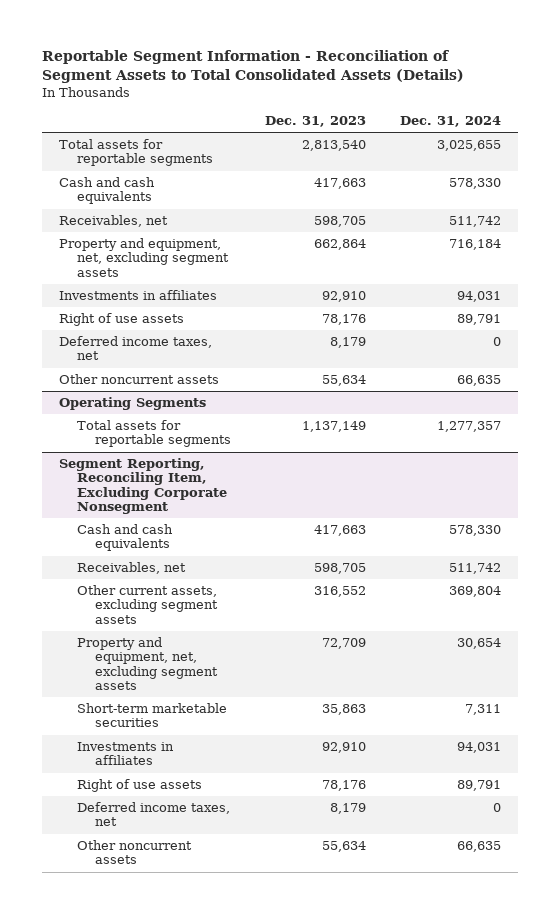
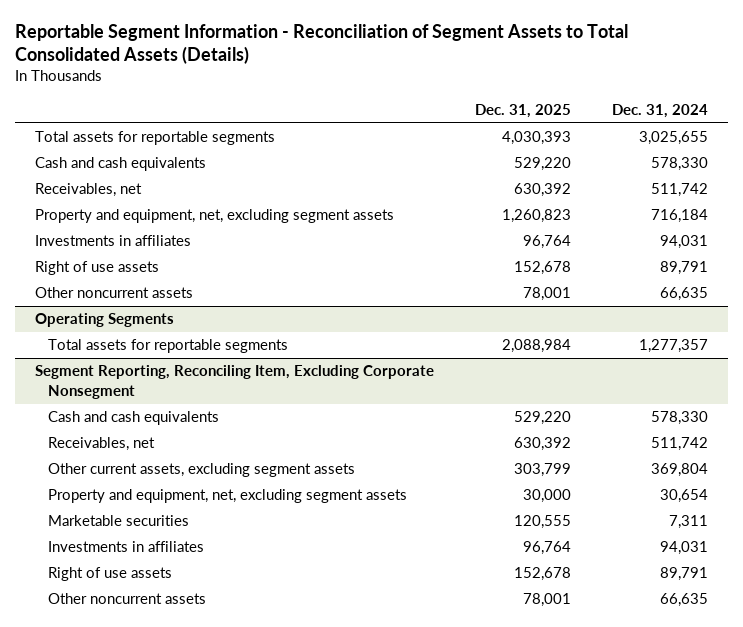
[264,116,366,128] Dec. 31, 2023 -> none
none -> [474,103,571,118] Dec. 31, 2025
[58,336,212,361] Deferred income taxes, net -> none
[76,703,227,728] Short-term marketable securities -> [48,515,190,527] Marketable securities
[76,802,230,827] Deferred income taxes, net -> none

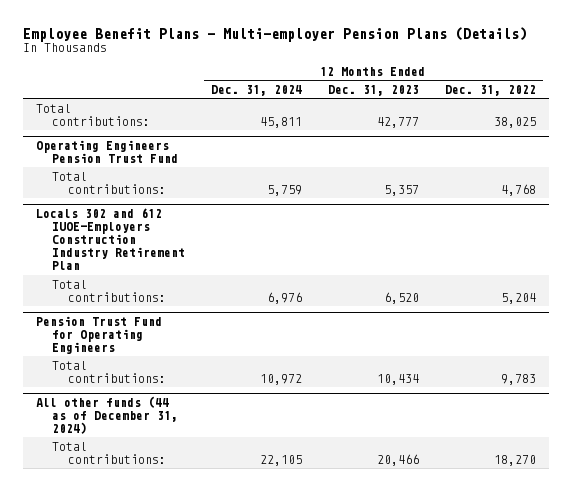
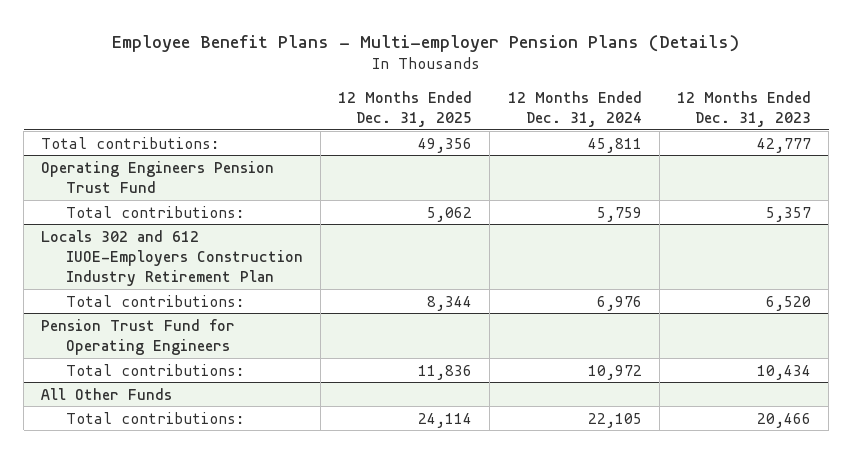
[445,85,537,97] Dec. 31, 2022 -> none
none -> [338,90,473,128] 12 Months Ended Dec. 31, 2025
[35,396,178,435] All other funds (44 as of December 31, 2024) -> [41,387,173,400] All Other Funds

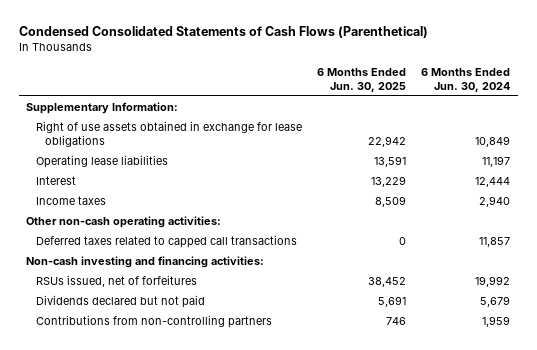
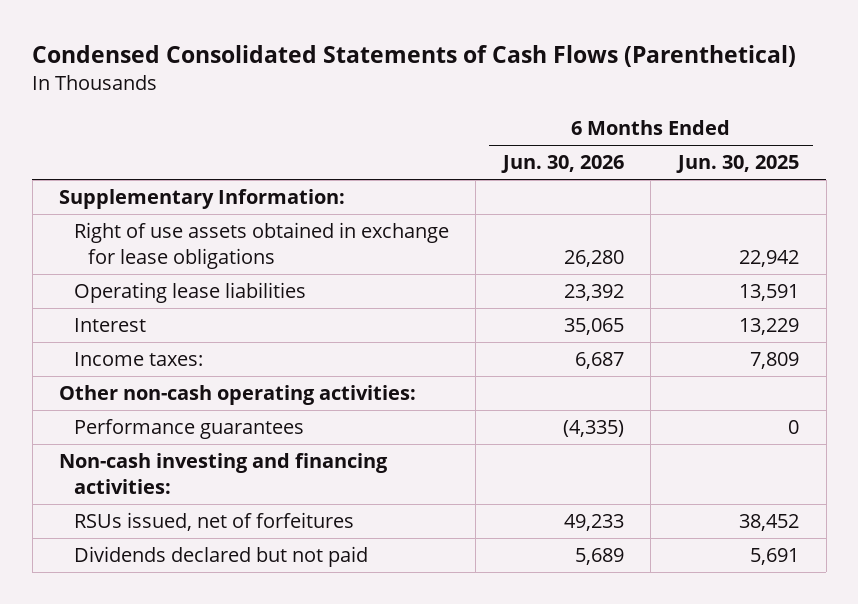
[421,67,511,92] 6 Months Ended Jun. 30, 2024 -> none
none -> [500,155,624,174] Jun. 30, 2026
[35,195,106,205] Income taxes -> [73,352,203,367] Income taxes:
[374,195,406,207] 8,509 -> [750,352,800,370] 7,809
[35,234,297,248] Deferred taxes related to capped call transactions -> none
none -> [73,419,304,440] Performance guarantees
[35,314,272,328] Contributions from non-controlling partners -> none

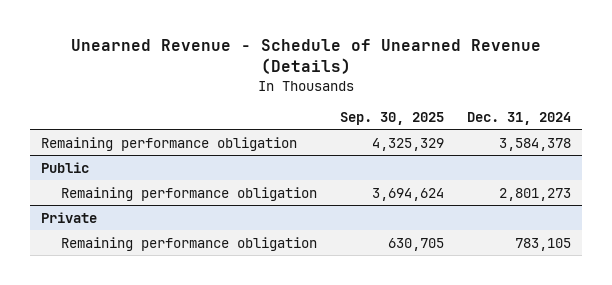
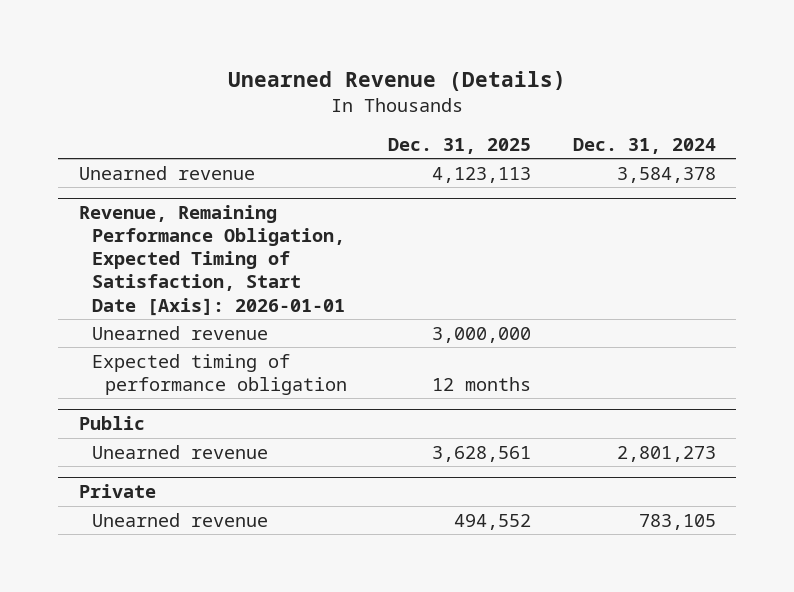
[71,39,542,75] Unearned Revenue - Schedule of Unearned Revenue (Details) -> [228,71,567,92] Unearned Revenue (Details)
[339,111,444,125] Sep. 30, 2025 -> none
none -> [388,138,532,155] Dec. 31, 2025
[41,136,298,151] Remaining performance obligation -> [78,165,255,180] Unearned revenue
none -> [78,205,346,316] Revenue, Remaining Performance Obligation, Expected Timing of Satisfaction, Start Date [Axis]: 2026-01-01
none -> [92,325,269,340] Unearned revenue
none -> [92,353,348,395] Expected timing of performance obligation
[60,186,317,201] Remaining performance obligation -> [92,444,269,459] Unearned revenue
[60,236,317,251] Remaining performance obligation -> [92,512,269,527] Unearned revenue

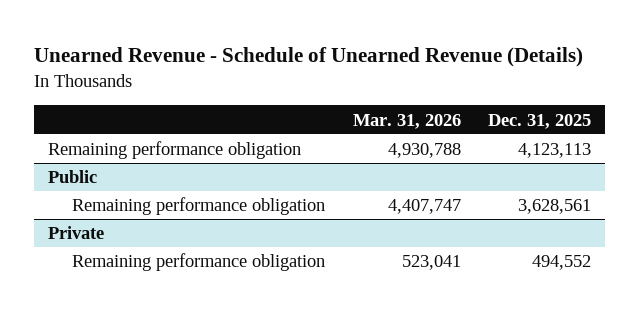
[228,71,567,92] Unearned Revenue (Details) -> [34,47,584,68] Unearned Revenue - Schedule of Unearned Revenue (Details)
[572,138,716,155] Dec. 31, 2024 -> none
none -> [352,113,461,129] Mar. 31, 2026
[78,205,346,316] Revenue, Remaining Performance Obligation, Expected Timing of Satisfaction, Start Date [Axis]: 2026-01-01 -> none
[92,325,269,340] Unearned revenue -> none
[92,353,348,395] Expected timing of performance obligation -> none
[78,165,255,180] Unearned revenue -> [47,141,301,160] Remaining performance obligation
[92,444,269,459] Unearned revenue -> [71,197,325,216] Remaining performance obligation
[92,512,269,527] Unearned revenue -> [71,253,325,272] Remaining performance obligation

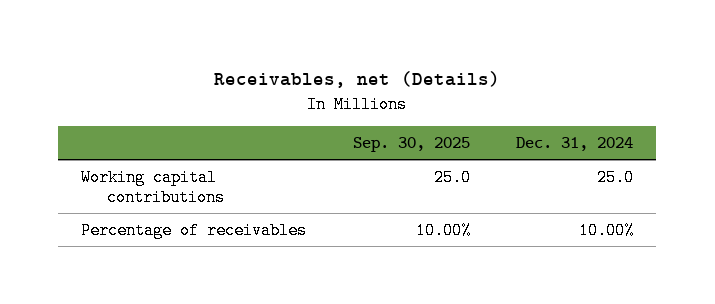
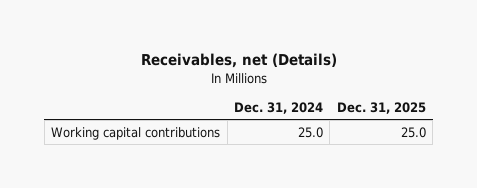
[352,137,470,153] Sep. 30, 2025 -> none
none -> [336,102,426,115] Dec. 31, 2025
[81,221,308,239] Percentage of receivables -> none

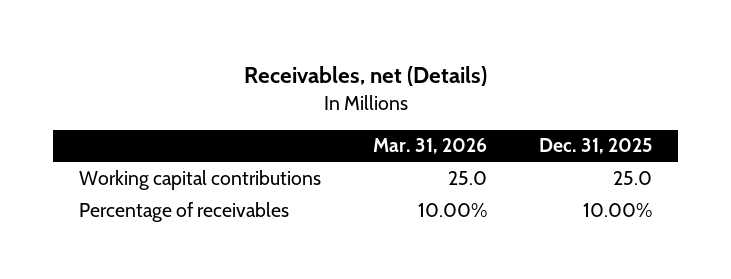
[234,102,324,115] Dec. 31, 2024 -> none
none -> [373,138,488,155] Mar. 31, 2026
none -> [78,201,289,222] Percentage of receivables

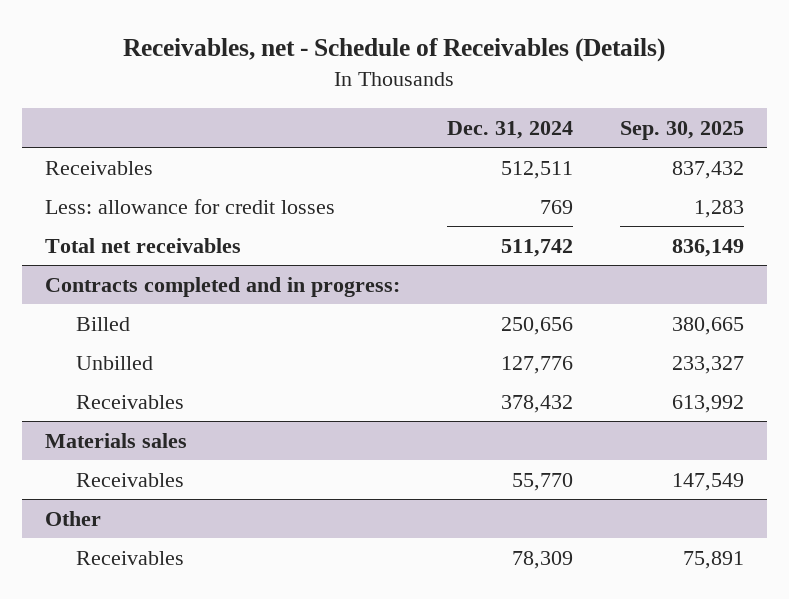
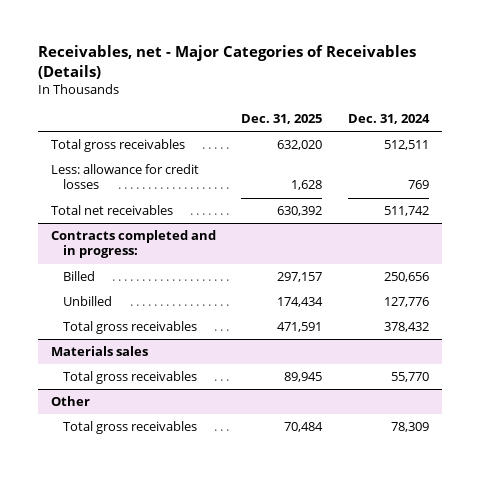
[123,38,666,63] Receivables, net - Schedule of Receivables (Details) -> [38,45,417,79] Receivables, net - Major Categories of Receivables (Details)
[619,120,744,140] Sep. 30, 2025 -> none
none -> [241,114,323,125] Dec. 31, 2025
[44,160,153,175] Receivables -> [50,139,185,153] Total gross receivables
[76,394,185,409] Receivables -> [63,321,198,335] Total gross receivables
[76,472,185,487] Receivables -> [63,371,198,385] Total gross receivables
[76,550,185,565] Receivables -> [63,421,198,435] Total gross receivables

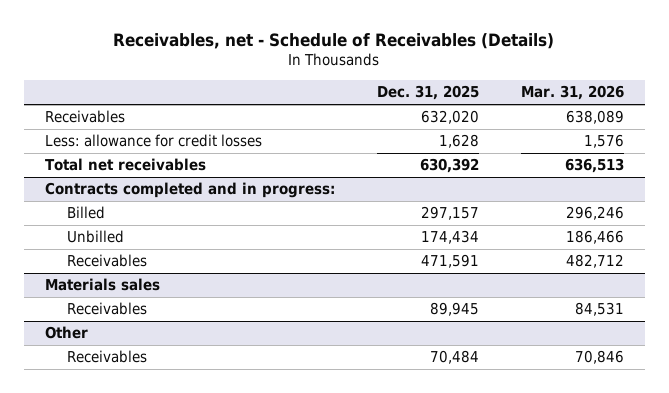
[38,45,417,79] Receivables, net - Major Categories of Receivables (Details) -> [113,32,555,49] Receivables, net - Schedule of Receivables (Details)
[347,114,430,125] Dec. 31, 2024 -> none
none -> [520,85,624,101] Mar. 31, 2026
[50,139,185,153] Total gross receivables -> [44,110,125,124] Receivables
[63,321,198,335] Total gross receivables -> [66,254,147,268] Receivables
[63,371,198,385] Total gross receivables -> [66,302,147,316] Receivables
[63,421,198,435] Total gross receivables -> [66,350,147,364] Receivables

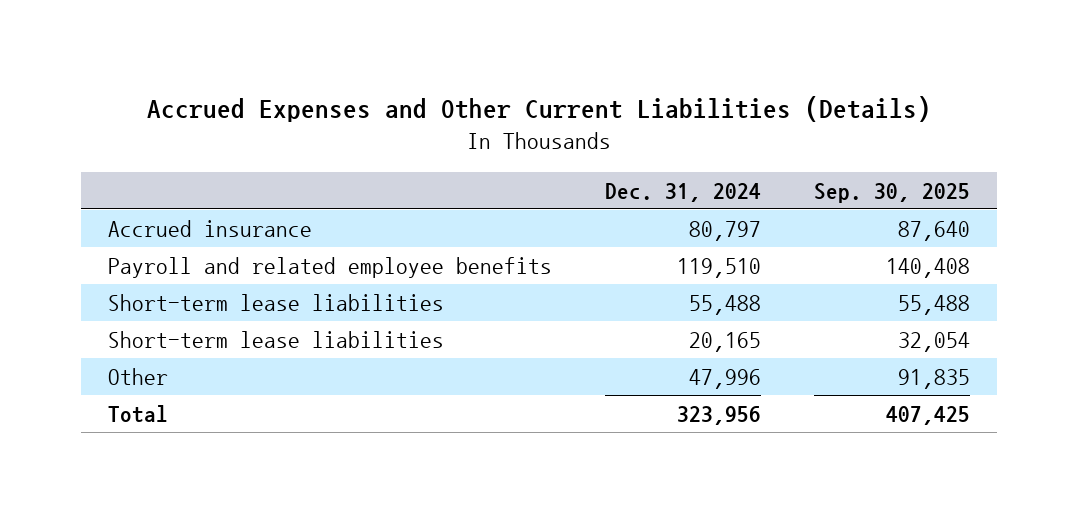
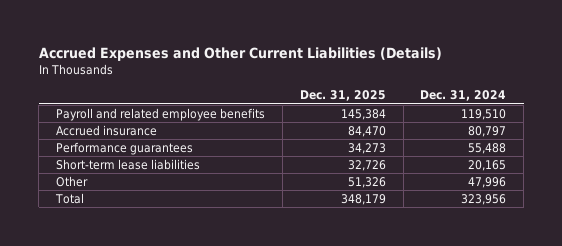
[813,182,970,203] Sep. 30, 2025 -> none
none -> [299,90,386,102] Dec. 31, 2025
[107,220,312,238] Accrued insurance -> [56,125,158,137] Accrued insurance
[107,294,444,312] Short-term lease liabilities -> [56,142,194,156] Performance guarantees

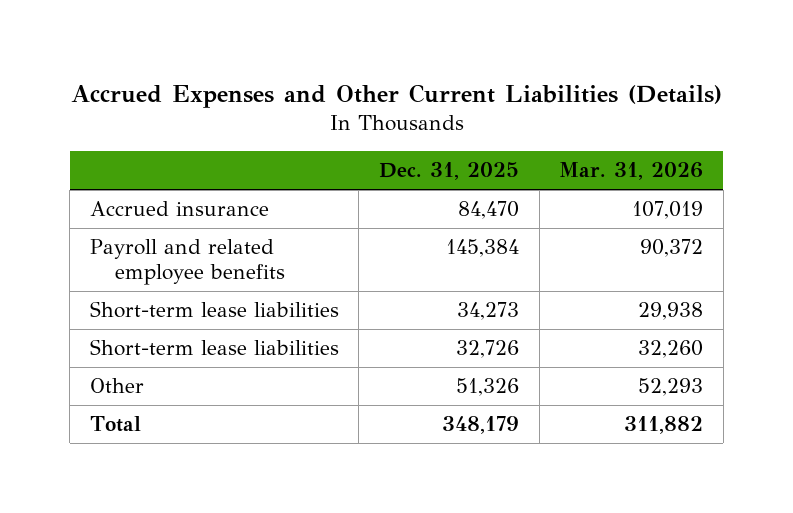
[420,90,507,102] Dec. 31, 2024 -> none
none -> [559,162,704,181] Mar. 31, 2026
[56,108,266,122] Payroll and related employee benefits -> [89,239,285,286] Payroll and related employee benefits
[56,142,194,156] Performance guarantees -> [89,301,339,319] Short-term lease liabilities

